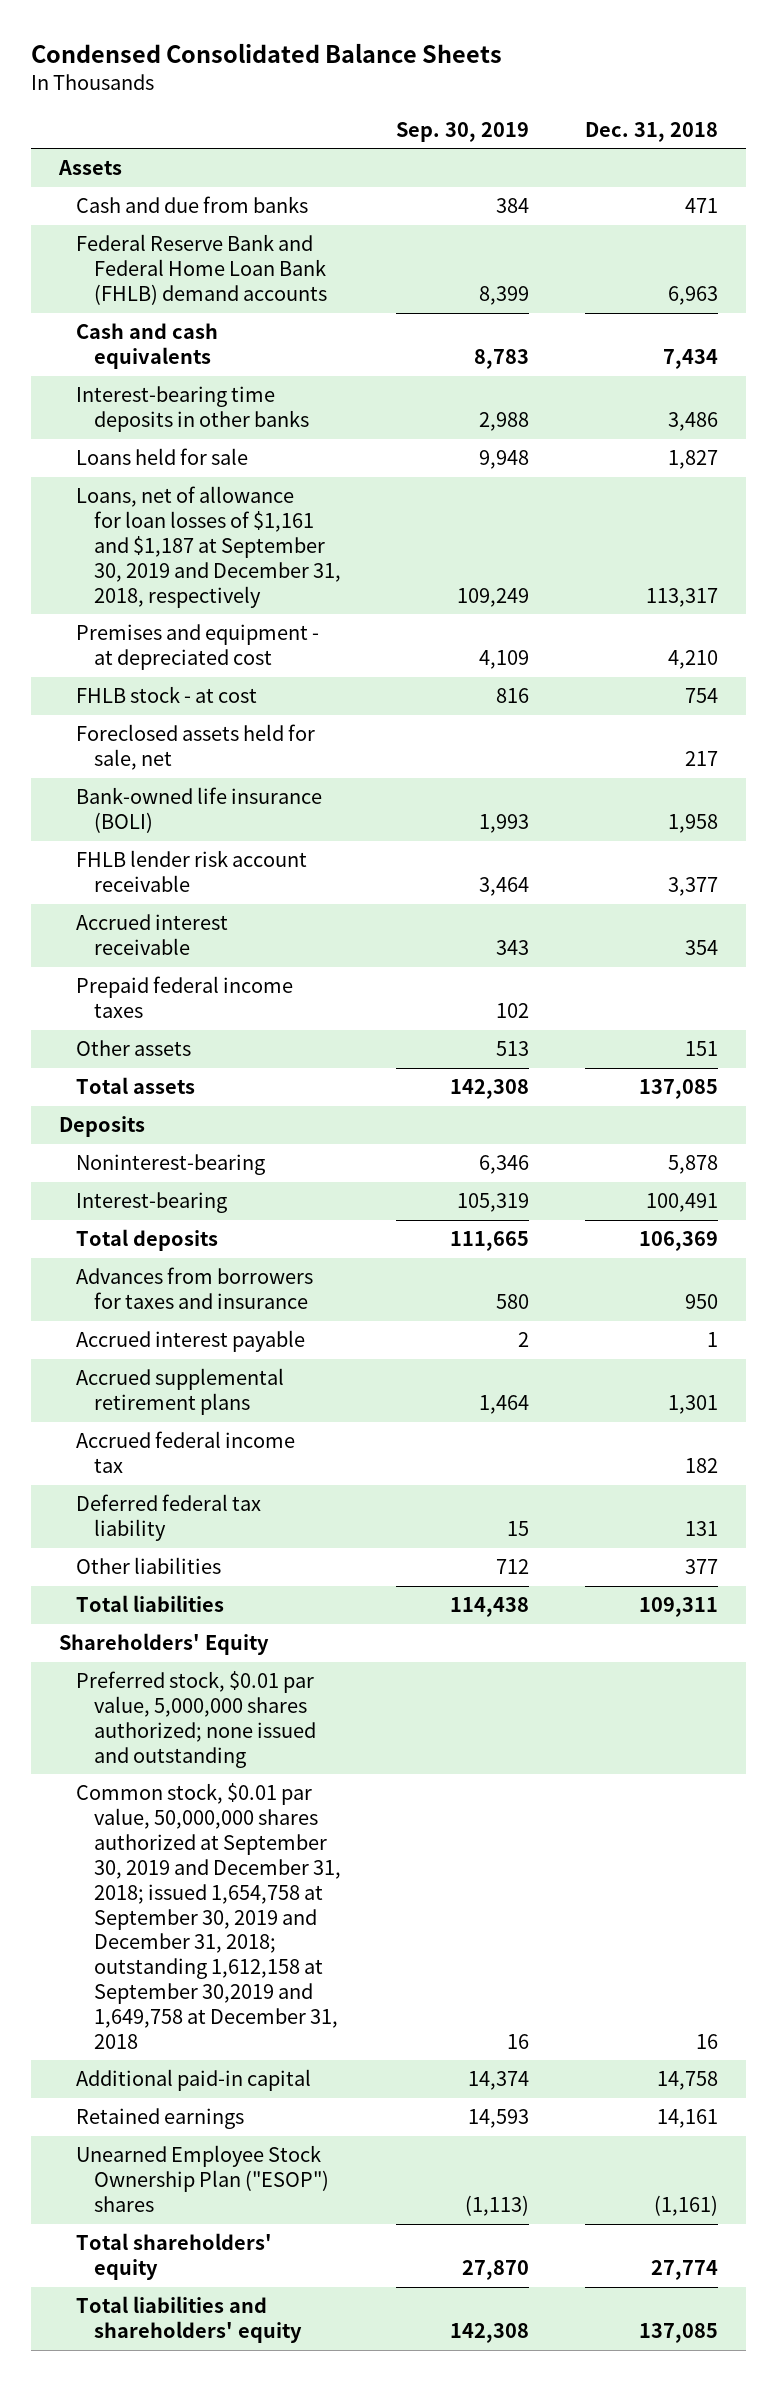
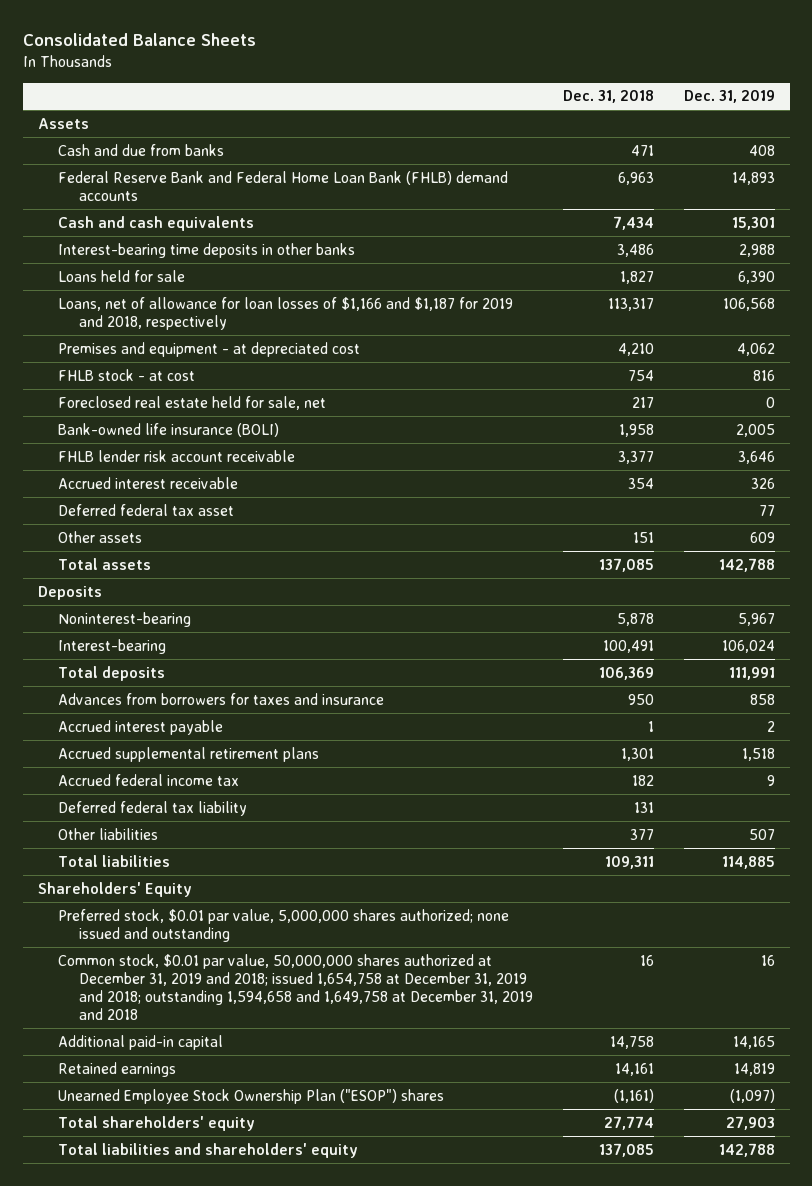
[31,42,503,63] Condensed Consolidated Balance Sheets -> [22,33,256,47] Consolidated Balance Sheets
[396,121,530,142] Sep. 30, 2019 -> none
none -> [683,90,775,104] Dec. 31, 2019
[76,486,341,608] Loans, net of allowance for loan losses of $1,161 and $1,187 at September 30, 2019 and December 31, 2018, respectively -> [58,296,514,330] Loans, net of allowance for loan losses of $1,166 and $1,187 for 2019 and 2018, respectively
[76,724,316,771] Foreclosed assets held for sale, net -> [58,395,327,410] Foreclosed real estate held for sale, net
[76,976,294,1019] Prepaid federal income taxes -> [58,503,235,516] Deferred federal tax asset
[76,1783,341,2049] Common stock, $0.01 par value, 50,000,000 shares authorized at September 30, 2019 and December 31, 2018; issued 1,654,758 at September 30, 2019 and December 31, 2018; outstanding 1,612,158 at September 30,2019 and 1,649,758 at December 31, 2018 -> [58,953,534,1021] Common stock, $0.01 par value, 50,000,000 shares authorized at December 31, 2019 and 2018; issued 1,654,758 at December 31, 2019 and 2018; outstanding 1,594,658 and 1,649,758 at December 31, 2019 and 2018

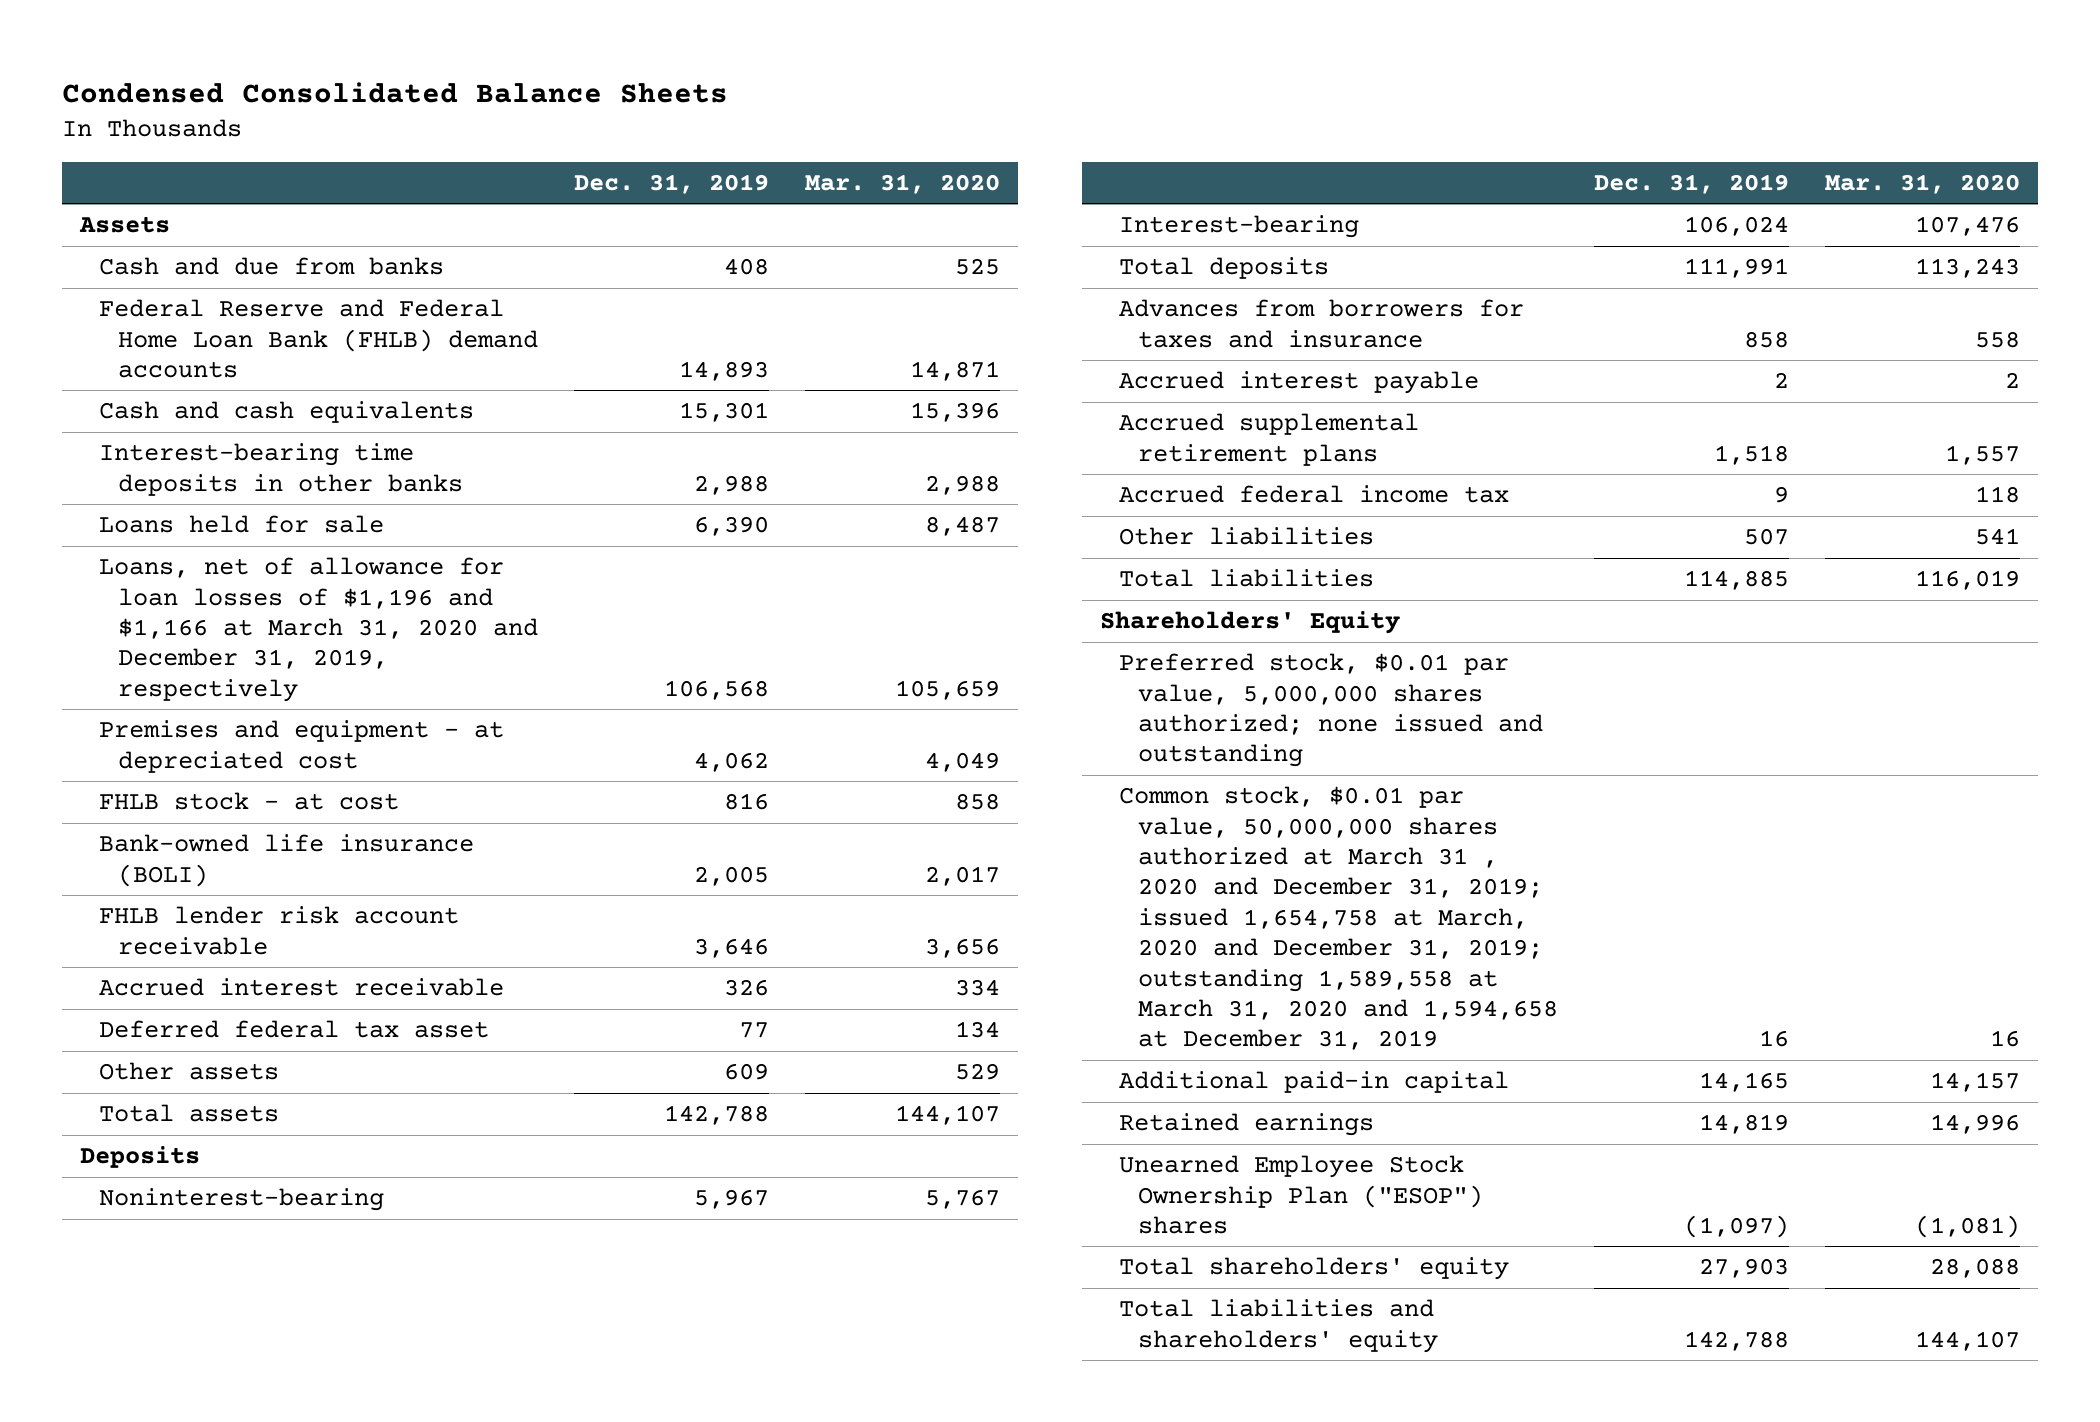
[22,33,256,47] Consolidated Balance Sheets -> [61,81,728,103] Condensed Consolidated Balance Sheets
[563,90,655,104] Dec. 31, 2018 -> none
none -> [804,173,1000,194] Mar. 31, 2020
[58,170,509,201] Federal Reserve Bank and Federal Home Loan Bank (FHLB) demand accounts -> [99,299,539,378] Federal Reserve and Federal Home Loan Bank (FHLB) demand accounts
[58,296,514,330] Loans, net of allowance for loan losses of $1,166 and $1,187 for 2019 and 2018, respectively -> [99,557,539,702] Loans, net of allowance for loan losses of $1,196 and $1,166 at March 31, 2020 and December 31, 2019, respectively
[58,395,327,410] Foreclosed real estate held for sale, net -> none
[58,800,248,816] Deferred federal tax liability -> none
[58,953,534,1021] Common stock, $0.01 par value, 50,000,000 shares authorized at December 31, 2019 and 2018; issued 1,654,758 at December 31, 2019 and 2018; outstanding 1,594,658 and 1,649,758 at December 31, 2019 and 2018 -> [1118,786,1559,1051] Common stock, $0.01 par value, 50,000,000 shares authorized at March 31 , 2020 and December 31, 2019; issued 1,654,758 at March, 2020 and December 31, 2019; outstanding 1,589,558 at March 31, 2020 and 1,594,658 at December 31, 2019

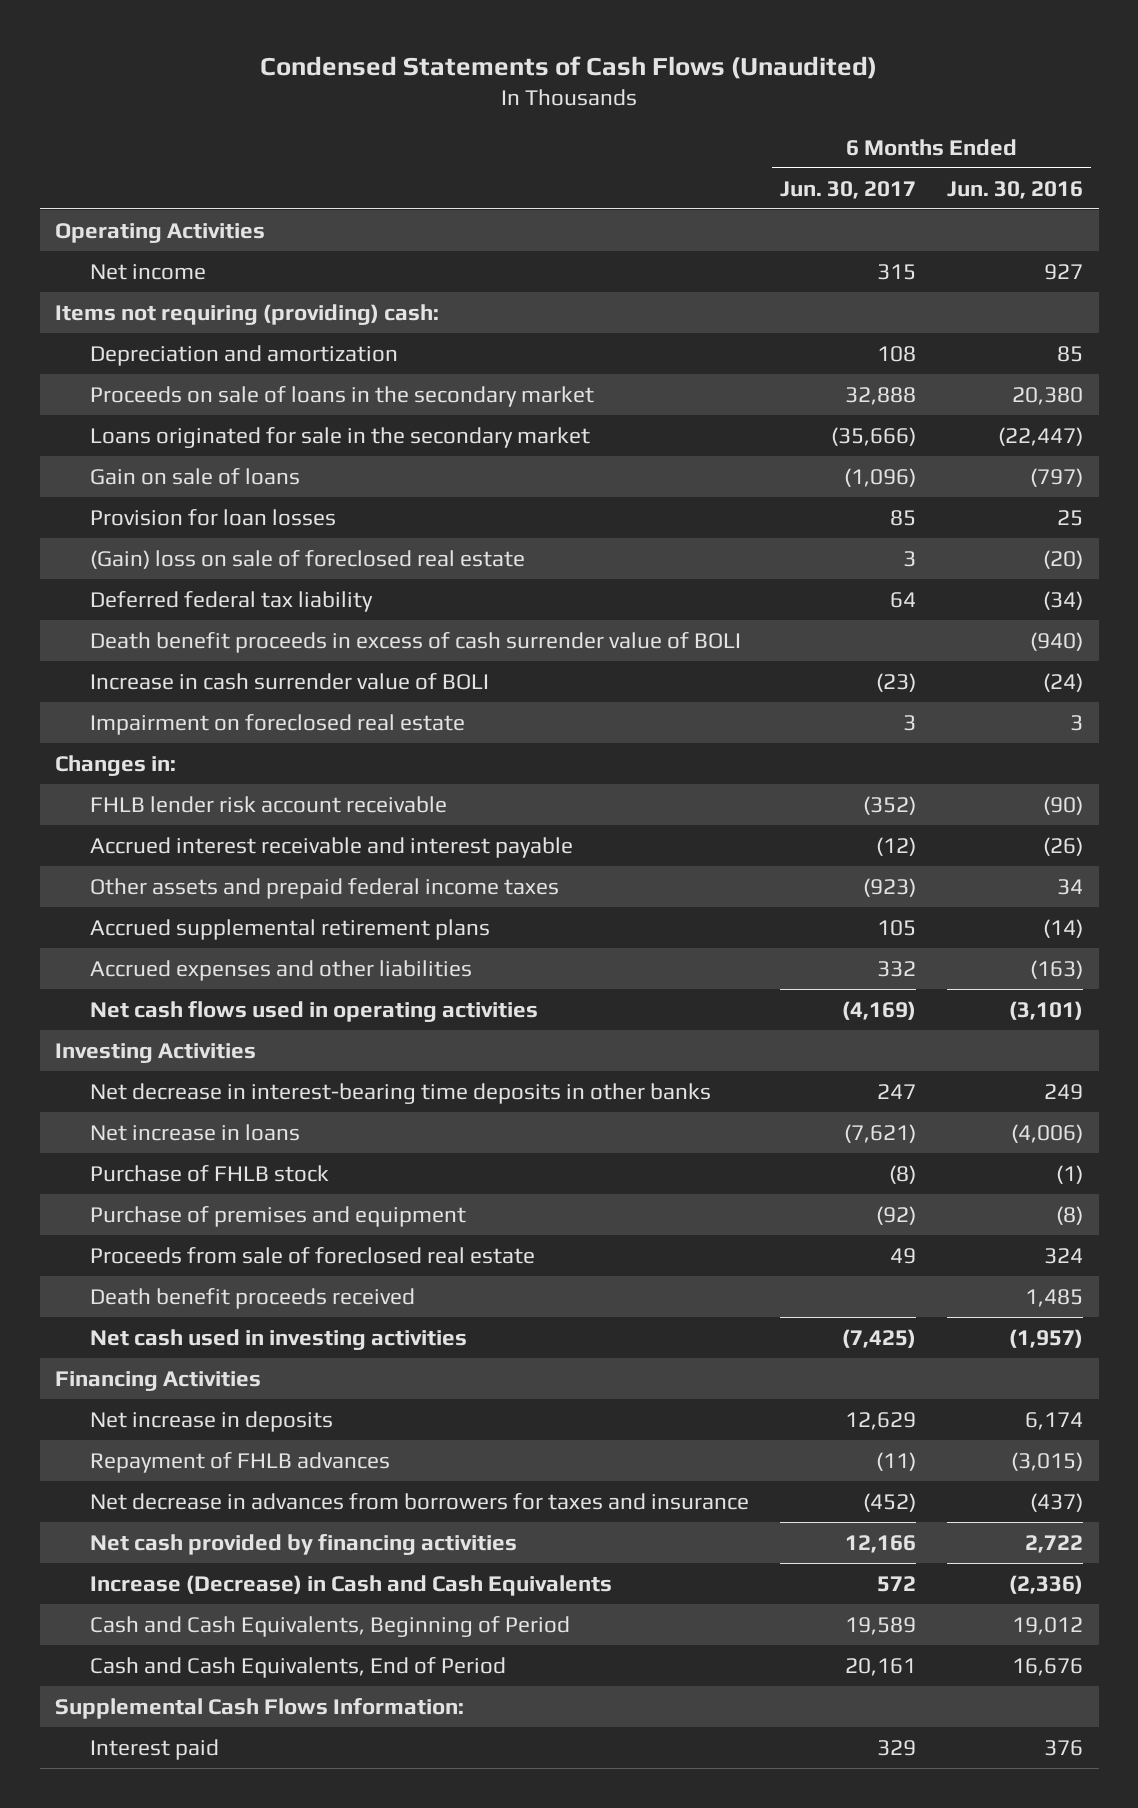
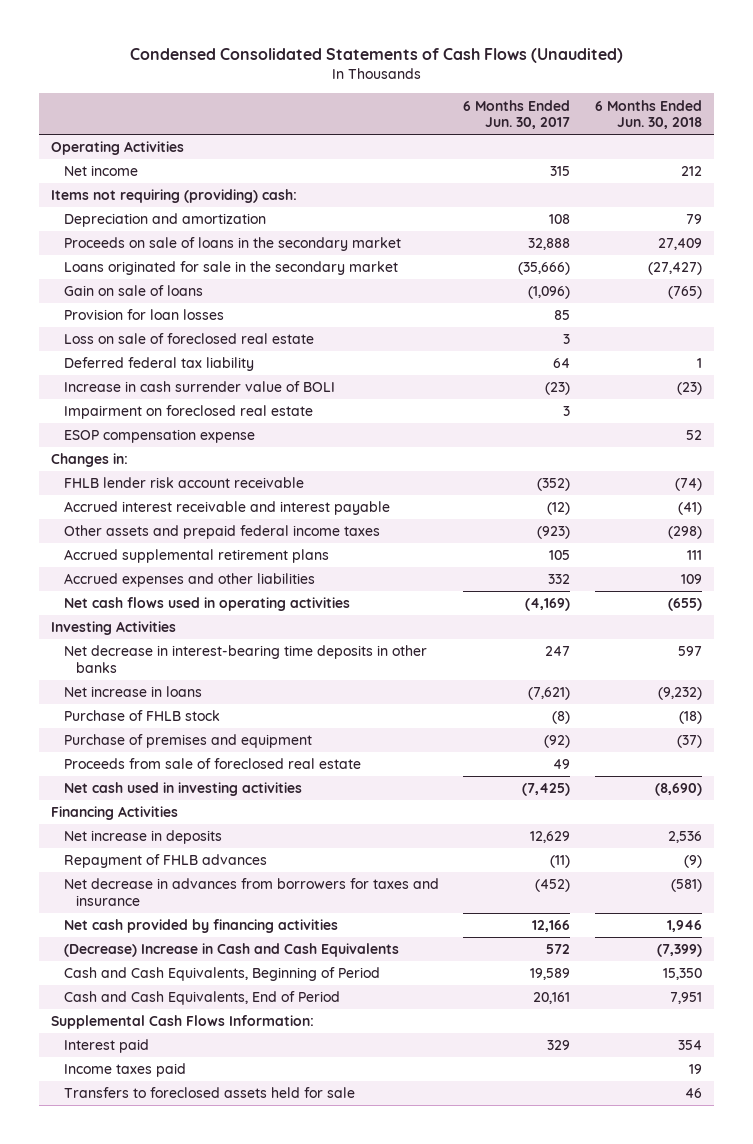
[260,55,878,79] Condensed Statements of Cash Flows (Unaudited) -> [129,48,623,64] Condensed Consolidated Statements of Cash Flows (Unaudited)
[947,180,1084,199] Jun. 30, 2016 -> none
none -> [595,99,703,130] 6 Months Ended Jun. 30, 2018
[90,549,526,569] (Gain) loss on sale of foreclosed real estate -> [63,333,314,345] Loss on sale of foreclosed real estate
[90,631,742,653] Death benefit proceeds in excess of cash surrender value of BOLI -> none
none -> [63,429,255,444] ESOP compensation expense
[90,1287,416,1309] Death benefit proceeds received -> none
[90,1574,613,1596] Increase (Decrease) in Cash and Cash Equivalents -> [63,943,399,958] (Decrease) Increase in Cash and Cash Equivalents
none -> [63,1063,186,1078] Income taxes paid
none -> [63,1087,355,1099] Transfers to foreclosed assets held for sale

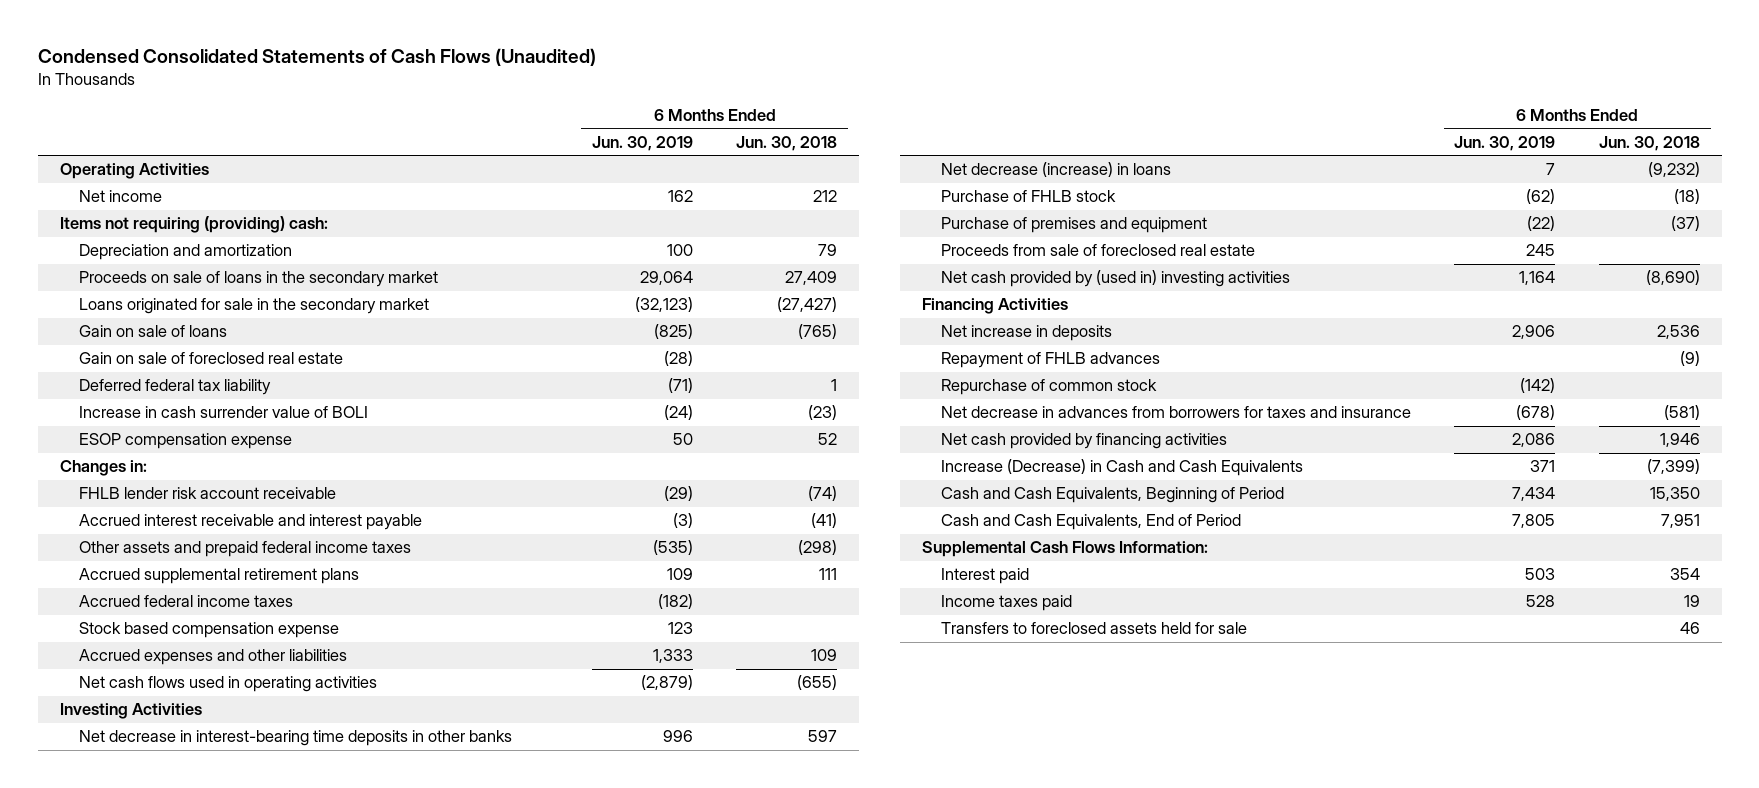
[463,99,571,130] 6 Months Ended Jun. 30, 2017 -> none
none -> [592,135,694,151] Jun. 30, 2019
[63,309,224,321] Provision for loan losses -> none
[63,333,314,345] Loss on sale of foreclosed real estate -> [78,352,343,365] Gain on sale of foreclosed real estate
[63,405,313,420] Impairment on foreclosed real estate -> none
none -> [78,595,293,608] Accrued federal income taxes
none -> [78,622,339,639] Stock based compensation expense
[63,686,202,698] Net increase in loans -> [940,162,1171,178] Net decrease (increase) in loans
[63,782,302,797] Net cash used in investing activities -> [940,270,1290,288] Net cash provided by (used in) investing activities
none -> [940,379,1157,396] Repurchase of common stock
[63,943,399,958] (Decrease) Increase in Cash and Cash Equivalents -> [940,459,1303,477] Increase (Decrease) in Cash and Cash Equivalents

